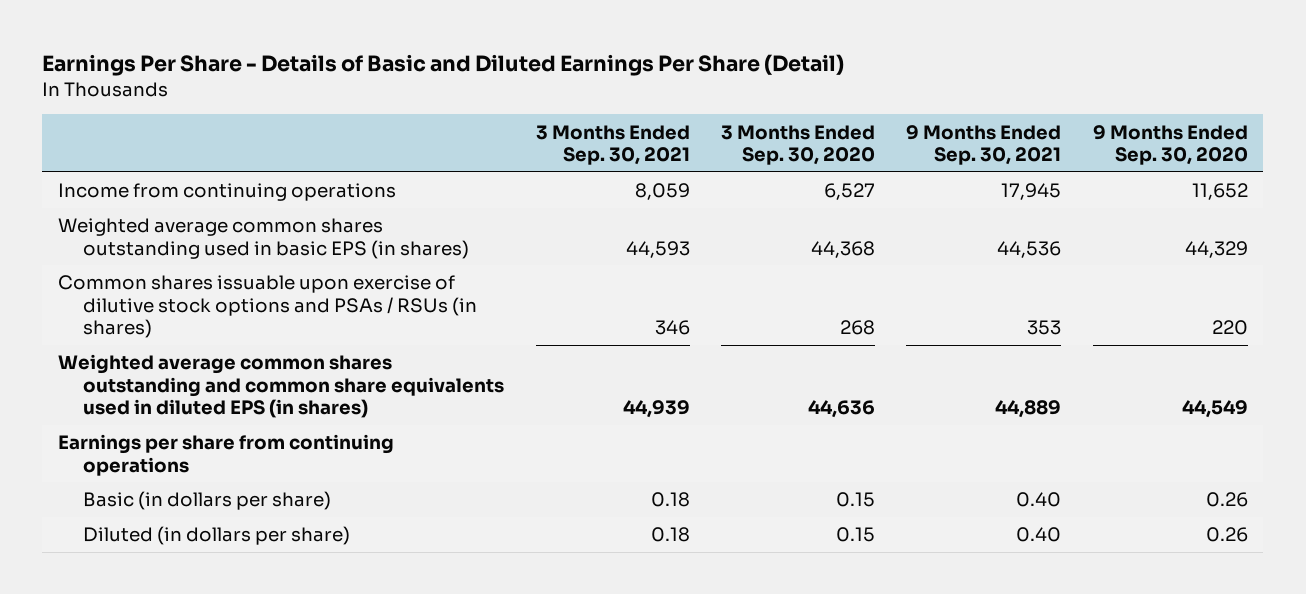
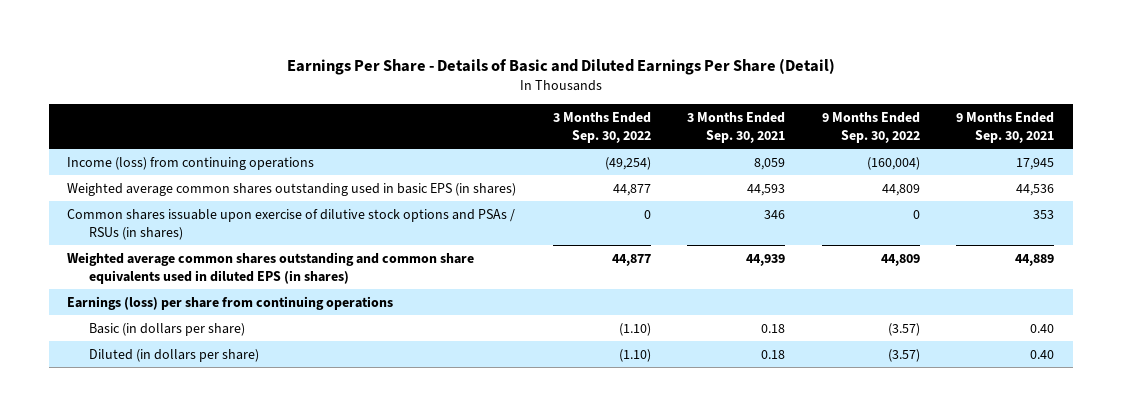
[721,124,876,165] 3 Months Ended Sep. 30, 2020 -> none
[1092,124,1248,165] 9 Months Ended Sep. 30, 2020 -> none
none -> [552,111,651,144] 3 Months Ended Sep. 30, 2022
none -> [821,111,920,144] 9 Months Ended Sep. 30, 2022
[57,183,396,202] Income from continuing operations -> [67,156,315,170] Income (loss) from continuing operations
[57,434,394,476] Earnings per share from continuing operations -> [67,295,394,310] Earnings (loss) per share from continuing operations

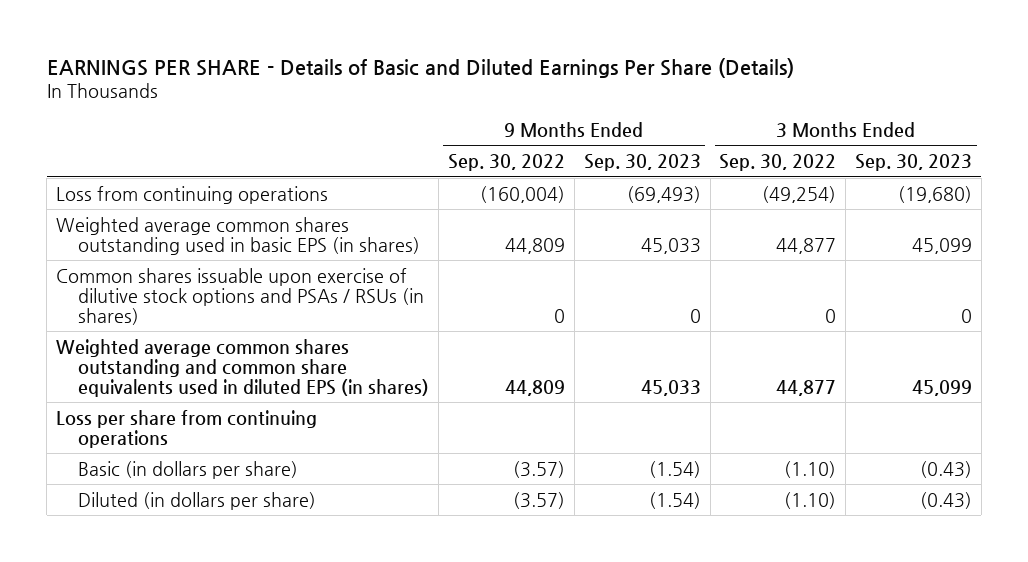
[286,58,835,76] Earnings Per Share - Details of Basic and Diluted Earnings Per Share (Detail) -> [46,57,794,78] EARNINGS PER SHARE - Details of Basic and Diluted Earnings Per Share (Details)
[687,111,786,144] 3 Months Ended Sep. 30, 2021 -> none
[956,111,1055,144] 9 Months Ended Sep. 30, 2021 -> none
none -> [583,154,701,172] Sep. 30, 2023
none -> [855,154,973,172] Sep. 30, 2023
[67,156,315,170] Income (loss) from continuing operations -> [56,185,329,204] Loss from continuing operations
[67,295,394,310] Earnings (loss) per share from continuing operations -> [56,409,318,448] Loss per share from continuing operations

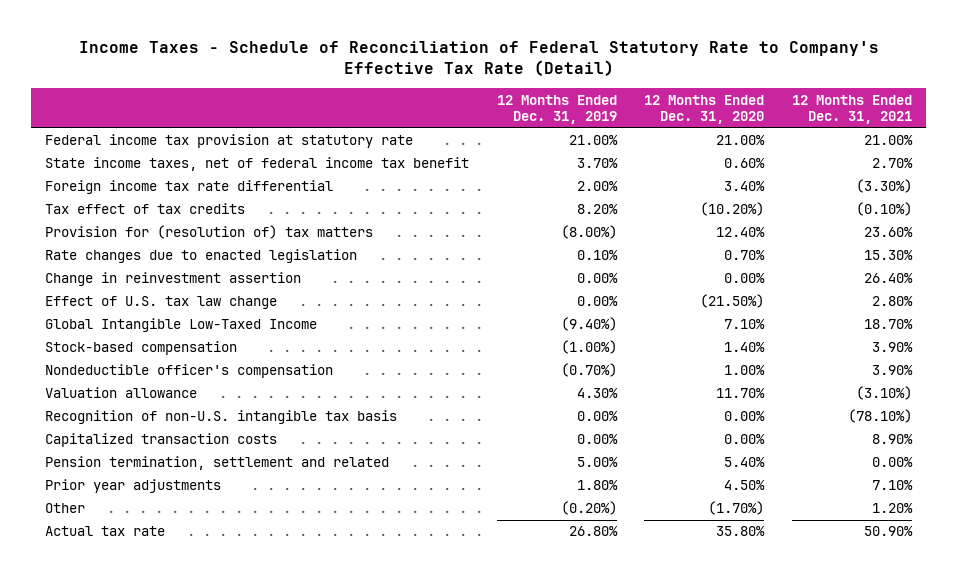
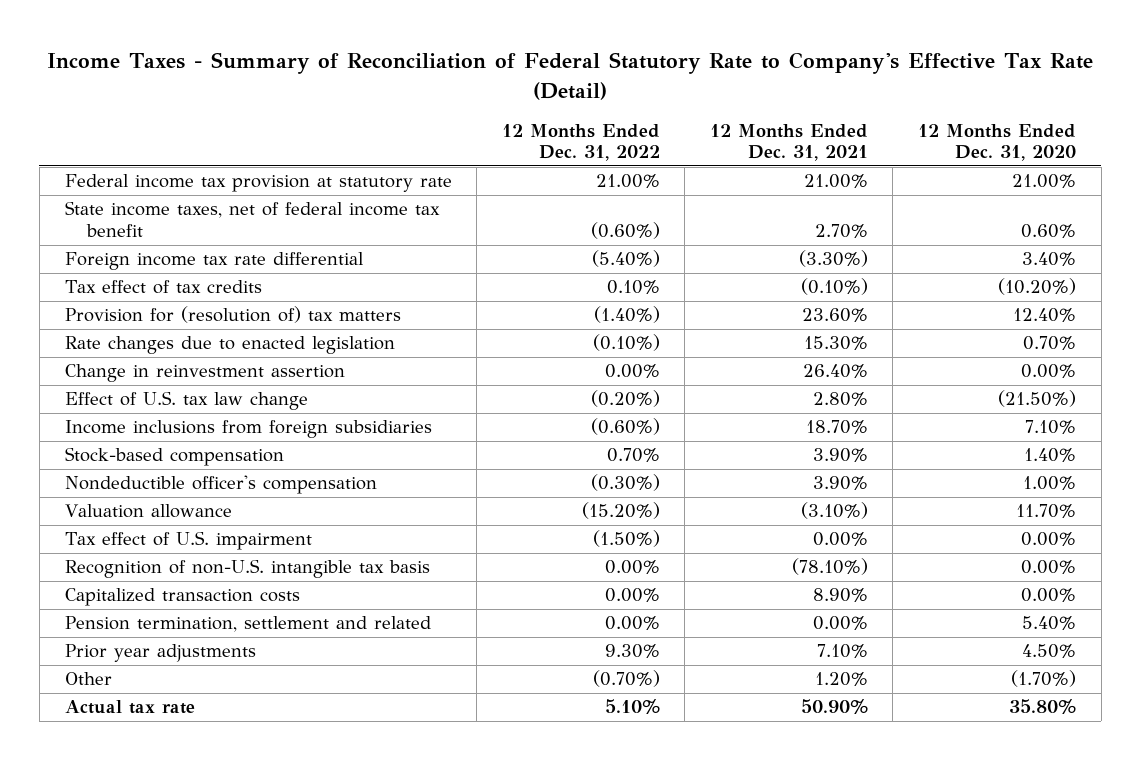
[78,40,879,77] Income Taxes - Schedule of Reconciliation of Federal Statutory Rate to Company's Effective Tax Rate (Detail) -> [47,52,1094,100] Income Taxes - Summary of Reconciliation of Federal Statutory Rate to Company's Effective Tax Rate (Detail)
[496,94,617,125] 12 Months Ended Dec. 31, 2019 -> none
none -> [501,123,660,162] 12 Months Ended Dec. 31, 2022
[44,318,317,333] Global Intangible Low-Taxed Income -> [64,420,432,439] Income inclusions from foreign subsidiaries
none -> [64,531,312,551] Tax effect of U.S. impairment

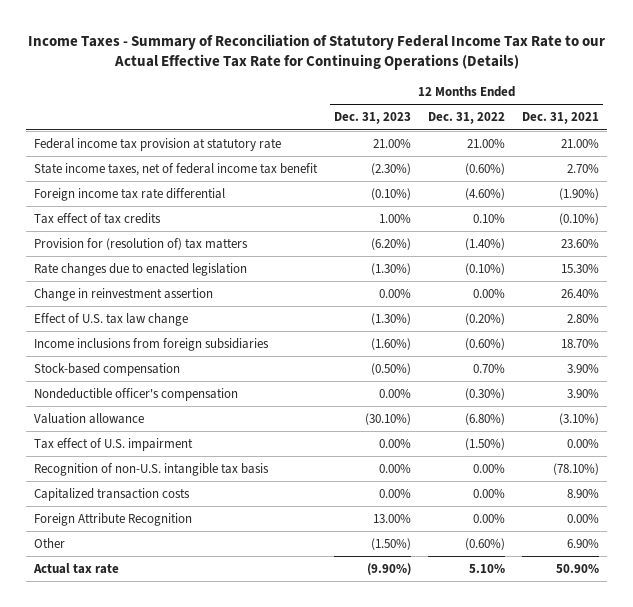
[47,52,1094,100] Income Taxes - Summary of Reconciliation of Federal Statutory Rate to Company's Effective Tax Rate (Detail) -> [27,34,605,71] Income Taxes - Summary of Reconciliation of Statutory Federal Income Tax Rate to our Actual Effective Tax Rate for Continuing Operations (Details)
[918,123,1077,162] 12 Months Ended Dec. 31, 2020 -> none
none -> [334,112,412,125] Dec. 31, 2023
[591,250,660,268] (5.40%) -> [465,187,506,200] (4.60%)
[798,250,868,268] (3.30%) -> [559,187,600,200] (1.90%)
[581,502,660,520] (15.20%) -> [465,412,506,425] (6.80%)
[64,616,431,633] Pension termination, settlement and related -> none
[64,644,256,663] Prior year adjustments -> none
none -> [34,512,193,526] Foreign Attribute Recognition
[592,670,660,688] (0.70%) -> [465,537,506,550] (0.60%)
[814,672,868,687] 1.20% -> [567,538,600,548] 6.90%

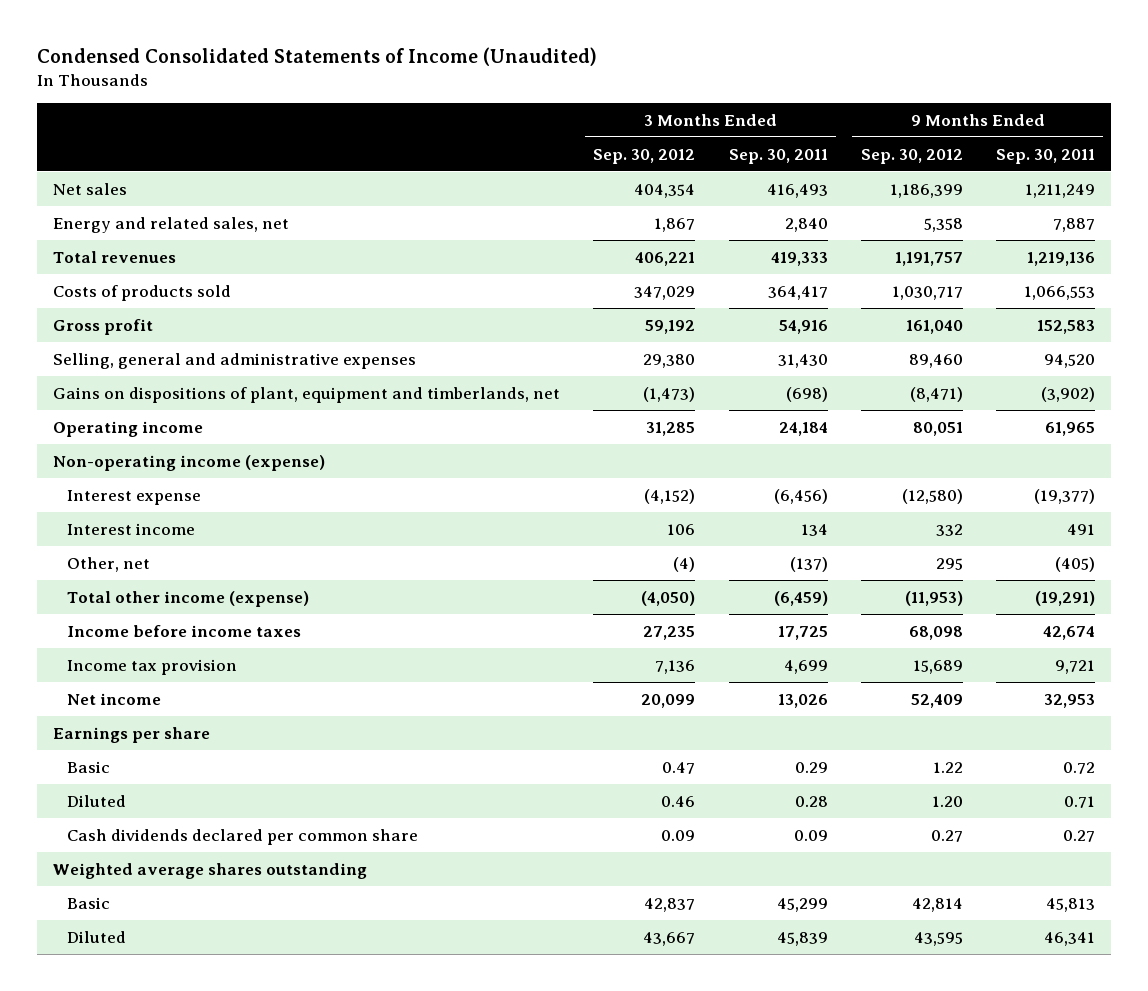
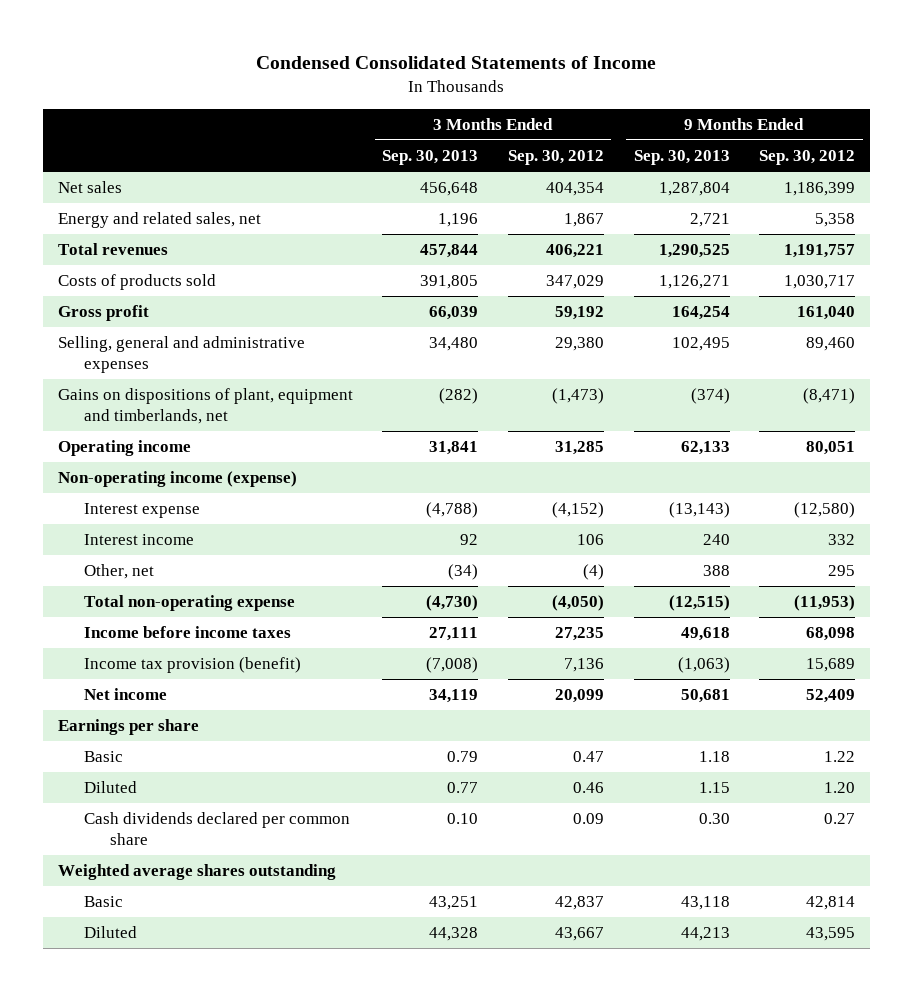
[36,47,597,67] Condensed Consolidated Statements of Income (Unaudited) -> [256,56,657,70] Condensed Consolidated Statements of Income
[728,148,828,164] Sep. 30, 2011 -> none
[995,148,1095,164] Sep. 30, 2011 -> none
none -> [382,149,479,165] Sep. 30, 2013
none -> [633,149,730,165] Sep. 30, 2013
[66,590,309,607] Total other income (expense) -> [83,595,295,612] Total non-operating expense
[66,658,237,675] Income tax provision -> [83,657,301,674] Income tax provision (benefit)

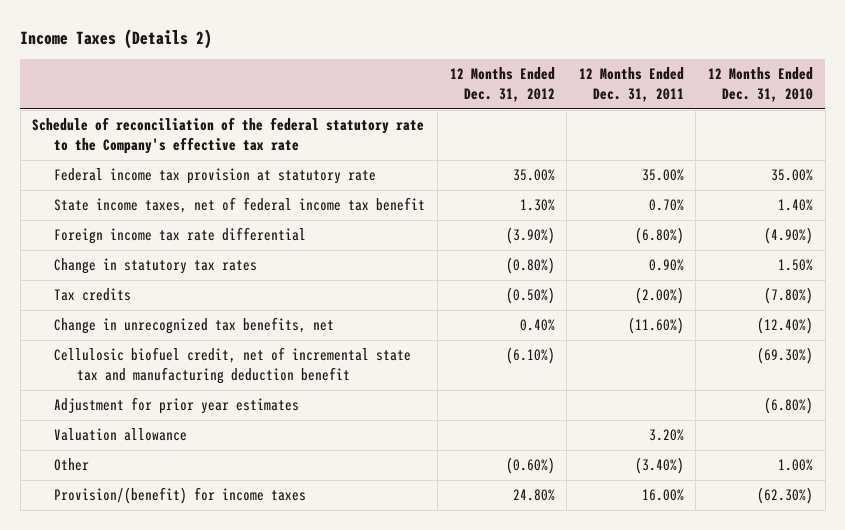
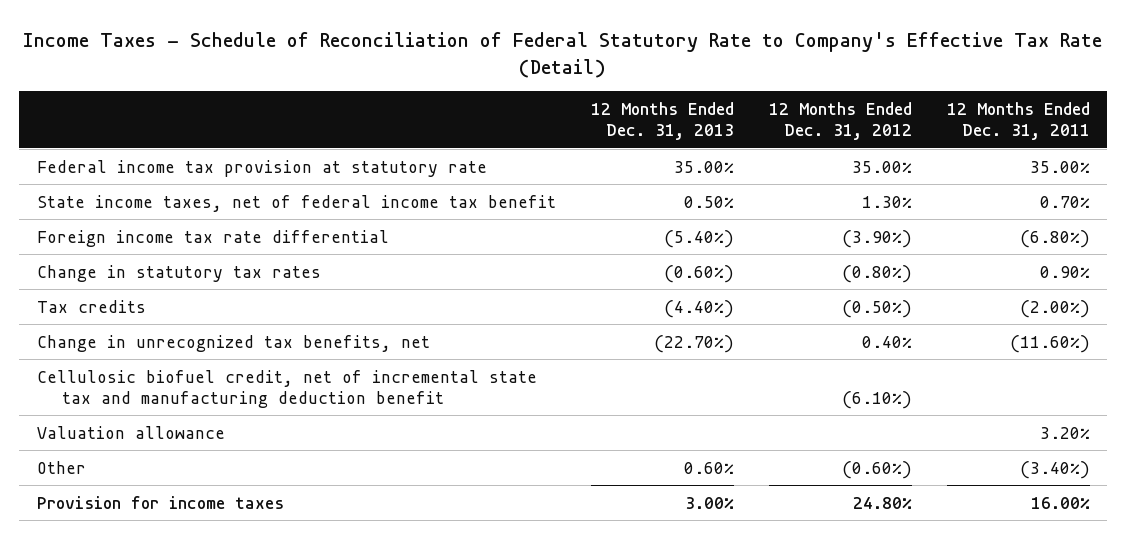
[20,28,213,49] Income Taxes (Details 2) -> [23,31,1103,78] Income Taxes - Schedule of Reconciliation of Federal Statutory Rate to Company's Effective Tax Rate (Detail)
[707,67,813,102] 12 Months Ended Dec. 31, 2010 -> none
none -> [590,101,734,141] 12 Months Ended Dec. 31, 2013
[32,117,425,154] Schedule of reconciliation of the federal statutory rate to the Company's effective tax rate -> none
[54,397,300,415] Adjustment for prior year estimates -> none
[54,487,307,505] Provision/(benefit) for income taxes -> [36,495,284,509] Provision for income taxes

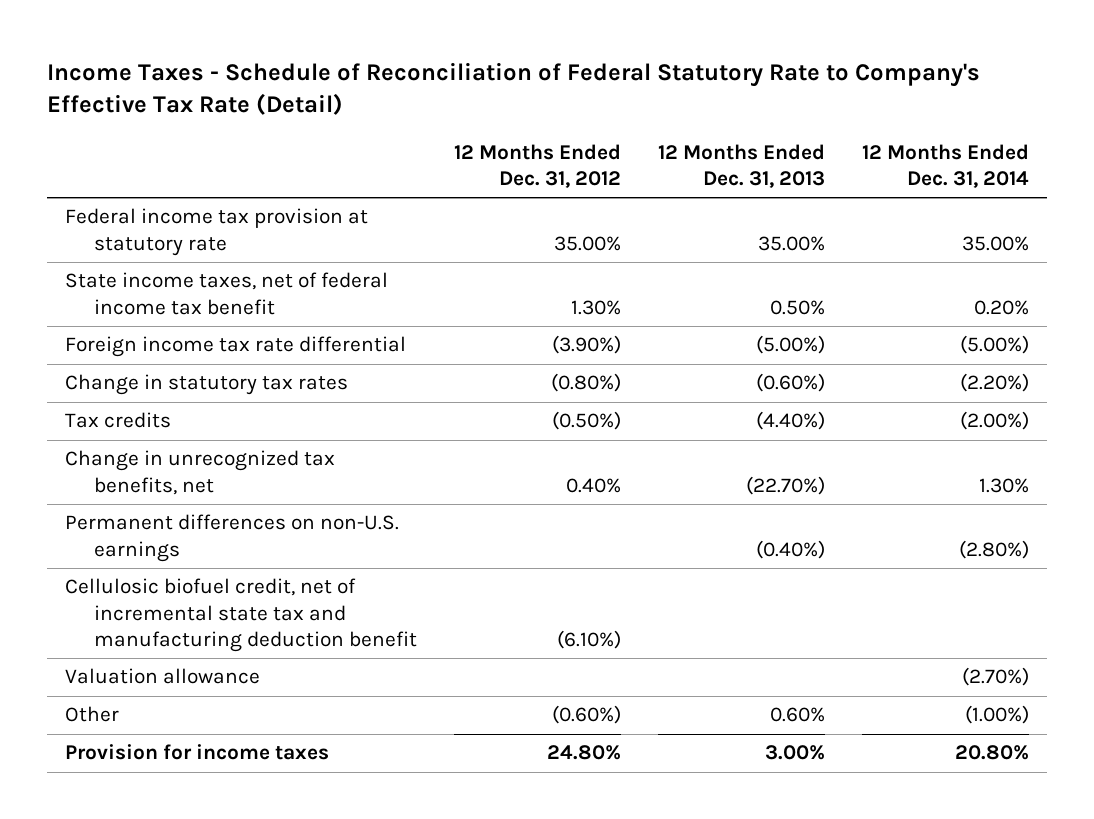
[946,101,1090,141] 12 Months Ended Dec. 31, 2011 -> none
none -> [861,143,1029,189] 12 Months Ended Dec. 31, 2014
[663,229,734,248] (5.40%) -> [755,335,825,355] (5.00%)
none -> [65,514,400,562] Permanent differences on non-U.S. earnings

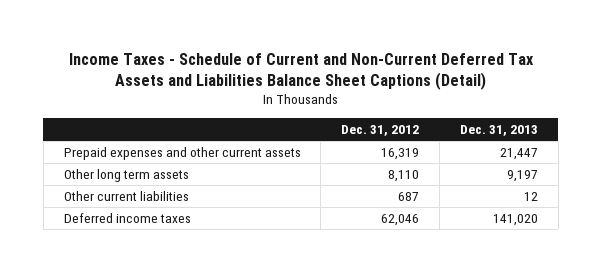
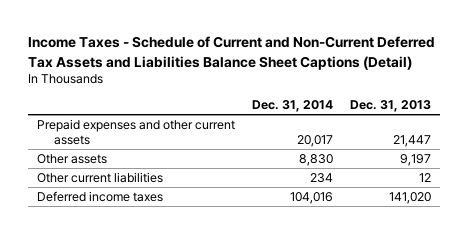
[341,124,420,136] Dec. 31, 2012 -> none
none -> [252,100,334,113] Dec. 31, 2014
[63,168,189,182] Other long term assets -> [36,153,107,164] Other assets

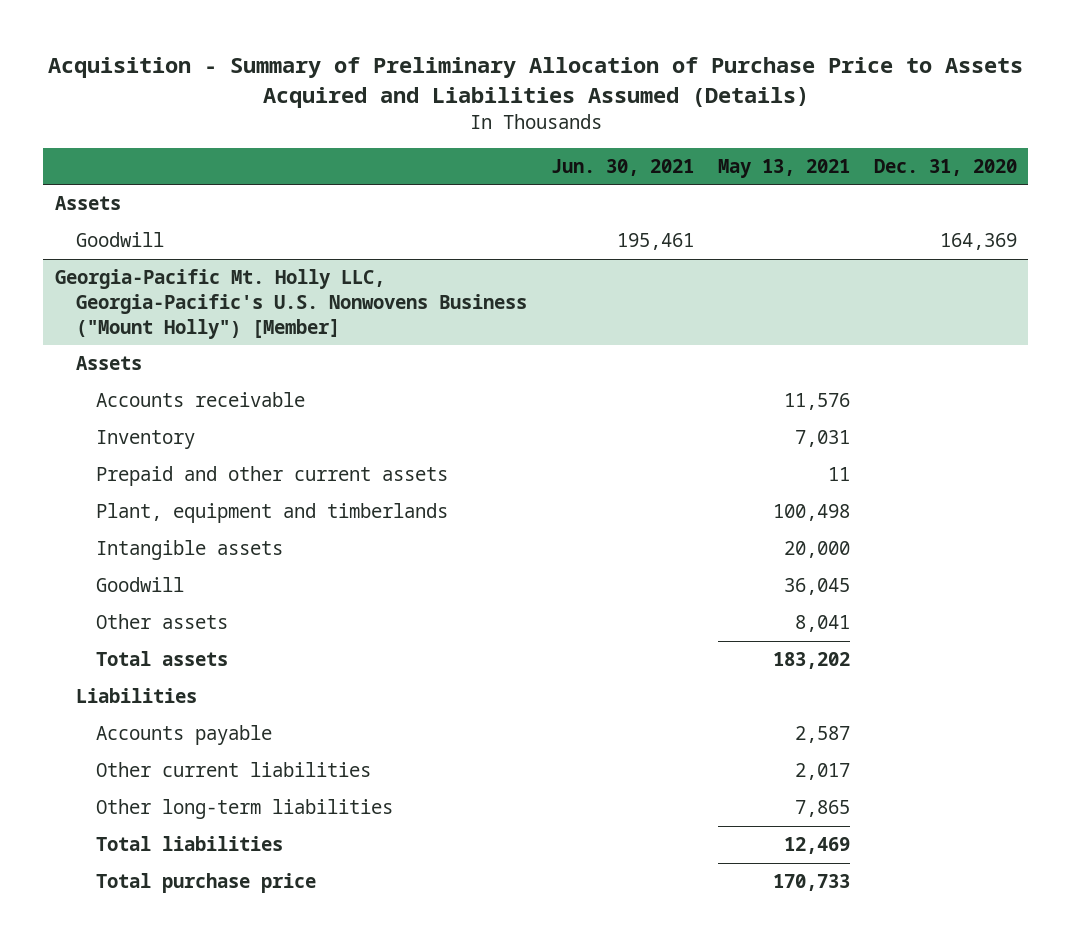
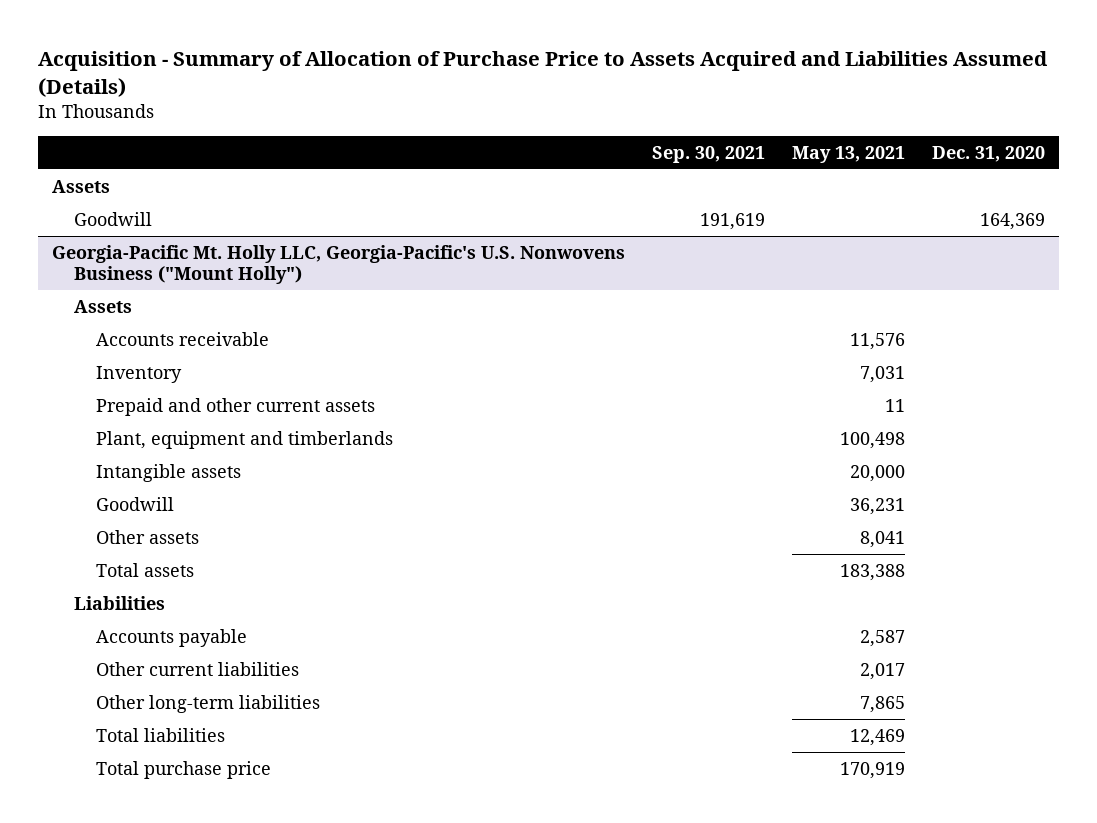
[47,56,1023,108] Acquisition - Summary of Preliminary Allocation of Purchase Price to Assets Acquired and Liabilities Assumed (Details) -> [38,51,1049,97] Acquisition - Summary of Allocation of Purchase Price to Assets Acquired and Liabilities Assumed (Details)
[550,159,694,177] Jun. 30, 2021 -> none
none -> [652,145,766,163] Sep. 30, 2021
[55,269,527,339] Georgia-Pacific Mt. Holly LLC, Georgia-Pacific's U.S. Nonwovens Business ("Mount Holly") [Member] -> [51,244,625,284] Georgia-Pacific Mt. Holly LLC, Georgia-Pacific's U.S. Nonwovens Business ("Mount Holly")
[783,578,850,596] 36,045 -> [850,497,906,515] 36,231
[772,652,850,670] 183,202 -> [840,563,906,581] 183,388
[772,874,850,892] 170,733 -> [840,761,906,779] 170,919

